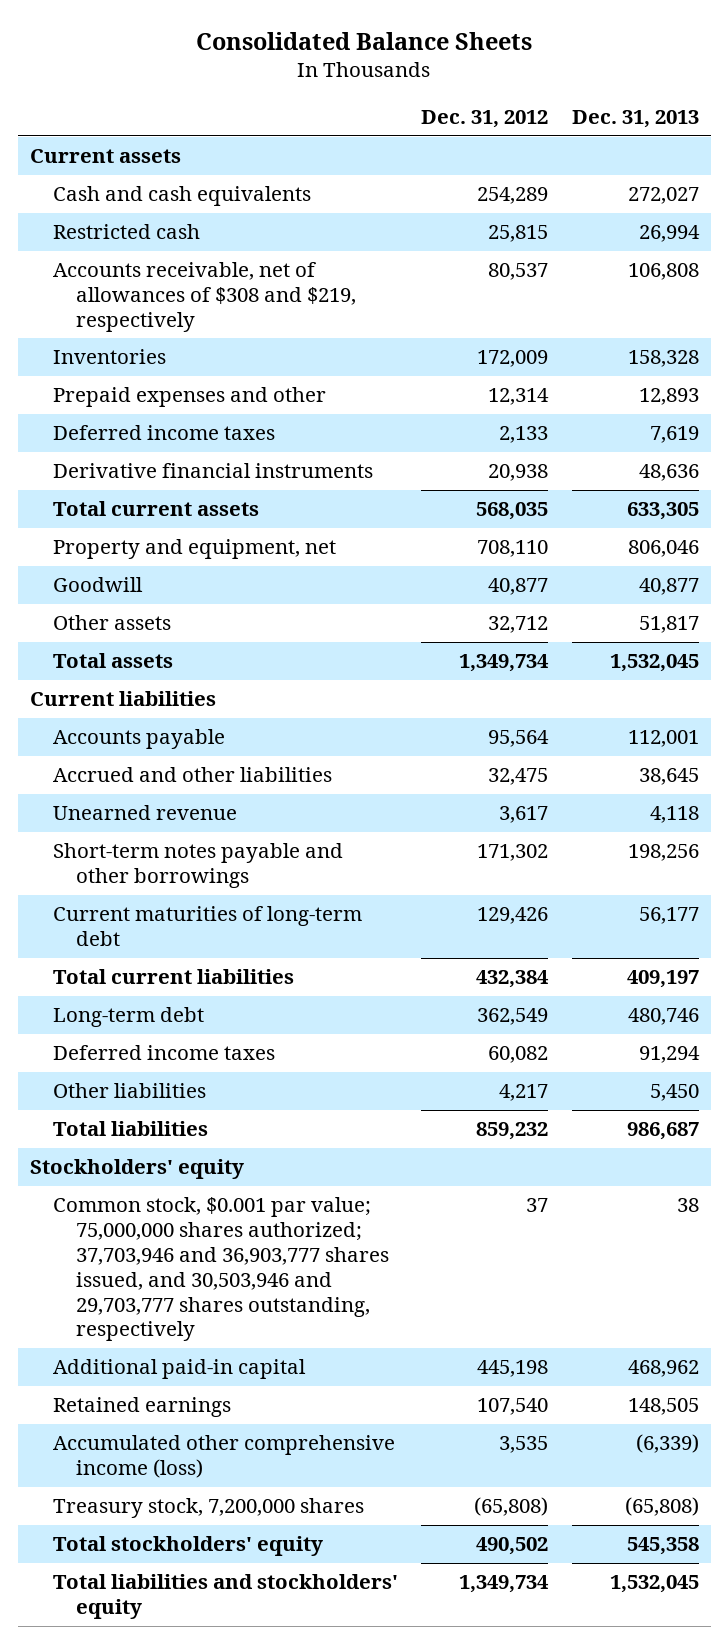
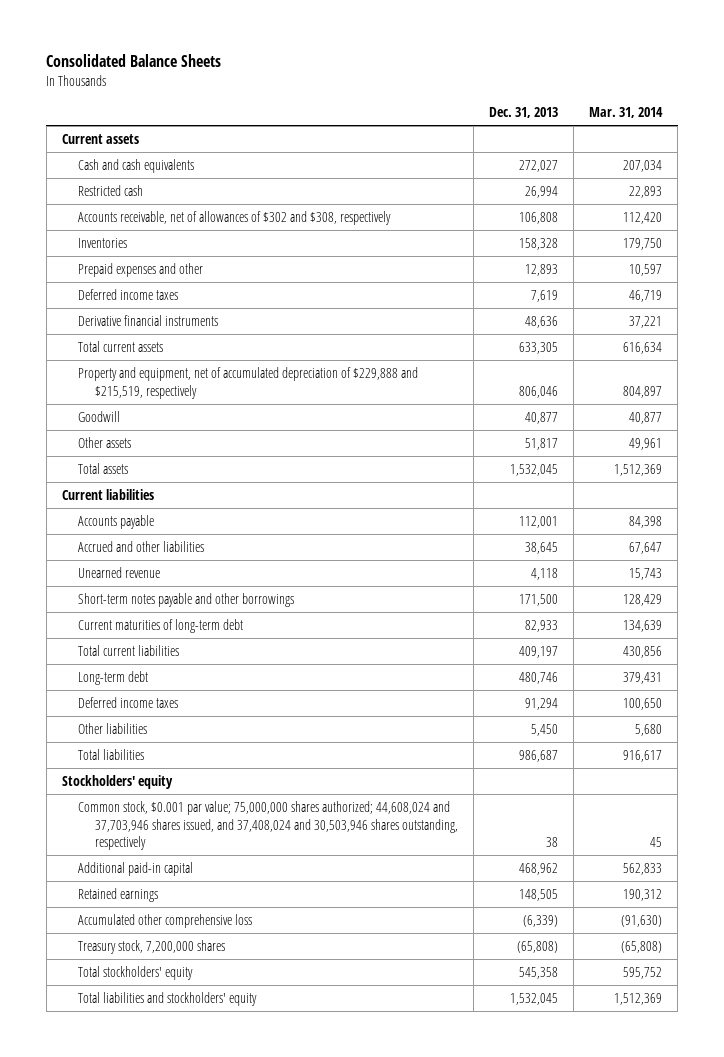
[421,110,549,129] Dec. 31, 2012 -> none
none -> [588,107,663,119] Mar. 31, 2014
[53,262,357,332] Accounts receivable, net of allowances of $308 and $219, respectively -> [78,210,392,225] Accounts receivable, net of allowances of $302 and $308, respectively
[53,539,337,560] Property and equipment, net -> [78,366,419,399] Property and equipment, net of accumulated depreciation of $229,888 and $215,519, respectively
[627,844,699,862] 198,256 -> [518,593,558,606] 171,500
[638,907,699,925] 56,177 -> [524,619,558,632] 82,933
[53,1197,390,1342] Common stock, $0.001 par value; 75,000,000 shares authorized; 37,703,946 and 36,903,777 shares issued, and 30,503,946 and 29,703,777 shares outstanding, respectively -> [78,800,458,851] Common stock, $0.001 par value; 75,000,000 shares authorized; 44,608,024 and 37,703,946 shares issued, and 37,408,024 and 30,503,946 shares outstanding, respectively
[53,1435,396,1479] Accumulated other comprehensive income (loss) -> [78,913,253,928] Accumulated other comprehensive loss

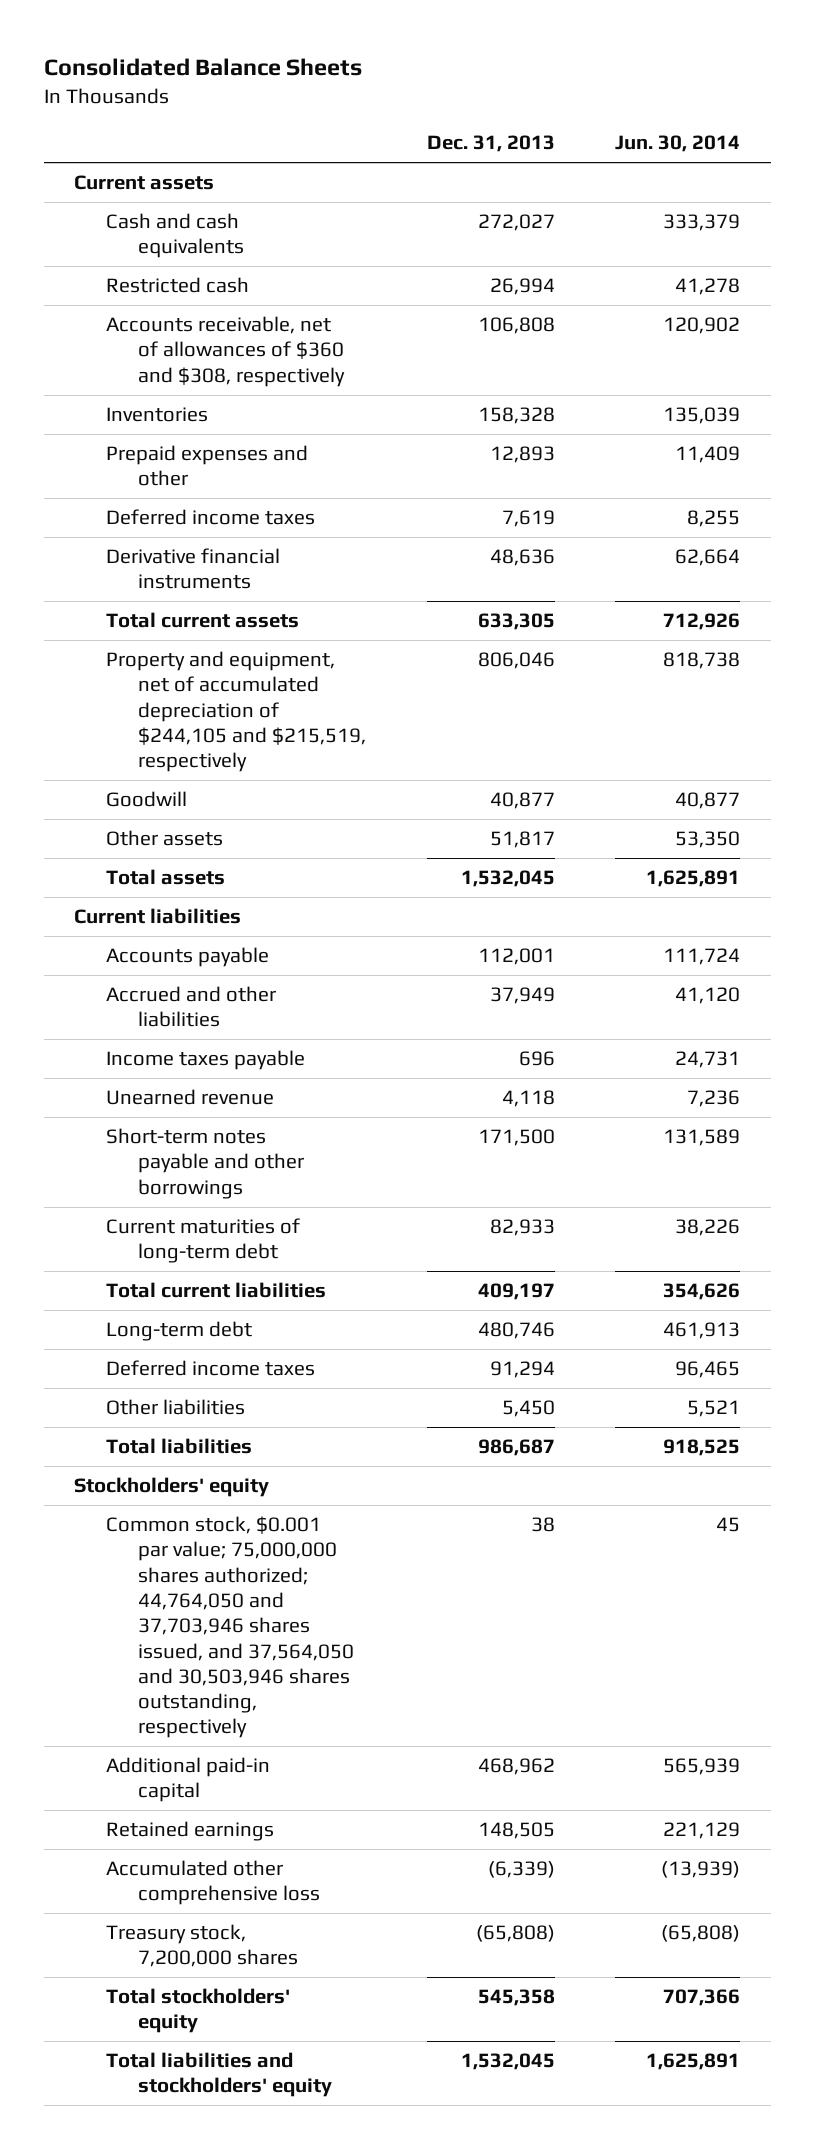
[588,107,663,119] Mar. 31, 2014 -> none
none -> [615,135,741,153] Jun. 30, 2014
[78,210,392,225] Accounts receivable, net of allowances of $302 and $308, respectively -> [106,316,346,387] Accounts receivable, net of allowances of $360 and $308, respectively
[78,366,419,399] Property and equipment, net of accumulated depreciation of $229,888 and $215,519, respectively -> [106,651,367,773] Property and equipment, net of accumulated depreciation of $244,105 and $215,519, respectively
[524,541,558,554] 38,645 -> [489,987,555,1005] 37,949
none -> [106,1050,306,1071] Income taxes payable
[78,800,458,851] Common stock, $0.001 par value; 75,000,000 shares authorized; 44,608,024 and 37,703,946 shares issued, and 37,408,024 and 30,503,946 shares outstanding, respectively -> [106,1516,355,1739] Common stock, $0.001 par value; 75,000,000 shares authorized; 44,764,050 and 37,703,946 shares issued, and 37,564,050 and 30,503,946 shares outstanding, respectively

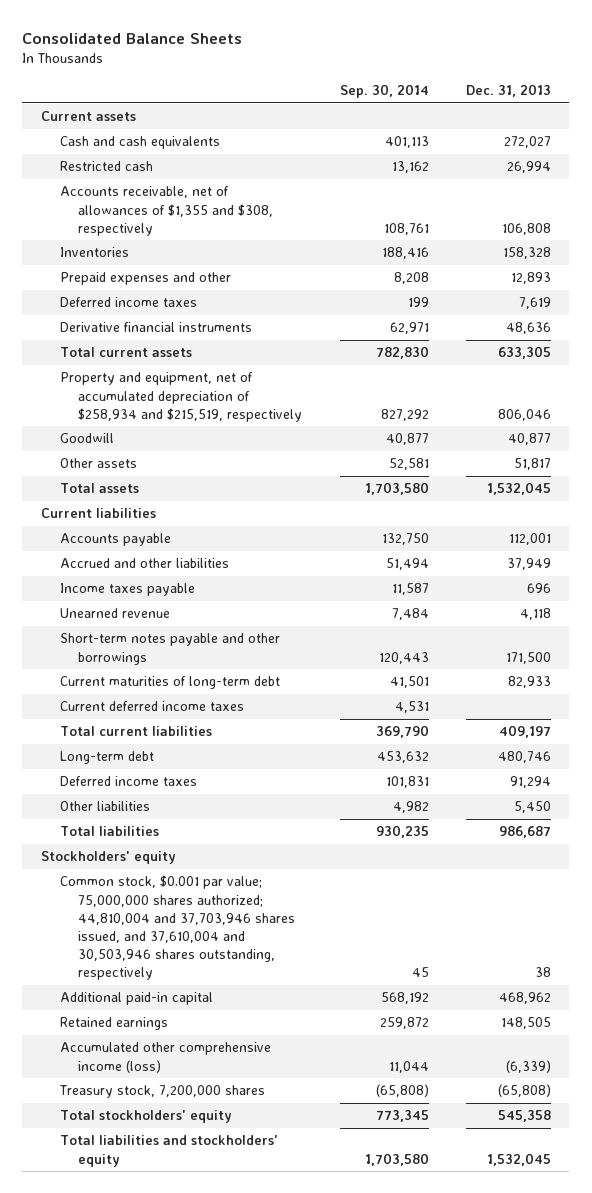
[615,135,741,153] Jun. 30, 2014 -> none
none -> [339,83,429,98] Sep. 30, 2014
[106,316,346,387] Accounts receivable, net of allowances of $360 and $308, respectively -> [59,186,274,236] Accounts receivable, net of allowances of $1,355 and $308, respectively
[106,651,367,773] Property and equipment, net of accumulated depreciation of $244,105 and $215,519, respectively -> [59,372,303,422] Property and equipment, net of accumulated depreciation of $258,934 and $215,519, respectively
none -> [59,701,244,712] Current deferred income taxes
[106,1516,355,1739] Common stock, $0.001 par value; 75,000,000 shares authorized; 44,764,050 and 37,703,946 shares issued, and 37,564,050 and 30,503,946 shares outstanding, respectively -> [59,875,296,981] Common stock, $0.001 par value; 75,000,000 shares authorized; 44,810,004 and 37,703,946 shares issued, and 37,610,004 and 30,503,946 shares outstanding, respectively
[106,1860,321,1906] Accumulated other comprehensive loss -> [59,1042,271,1073] Accumulated other comprehensive income (loss)

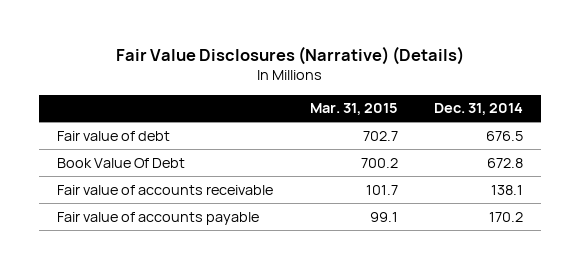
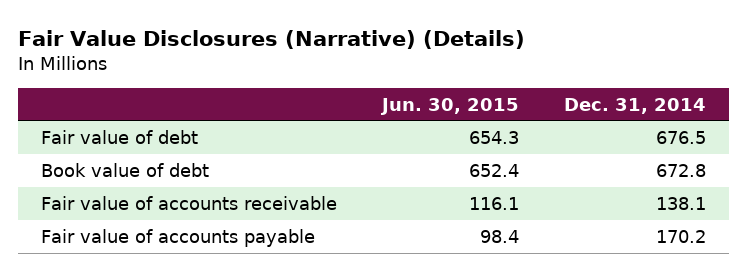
[309,103,398,116] Mar. 31, 2015 -> none
none -> [379,97,519,115] Jun. 30, 2015
[56,157,185,168] Book Value Of Debt -> [40,162,209,177] Book value of debt

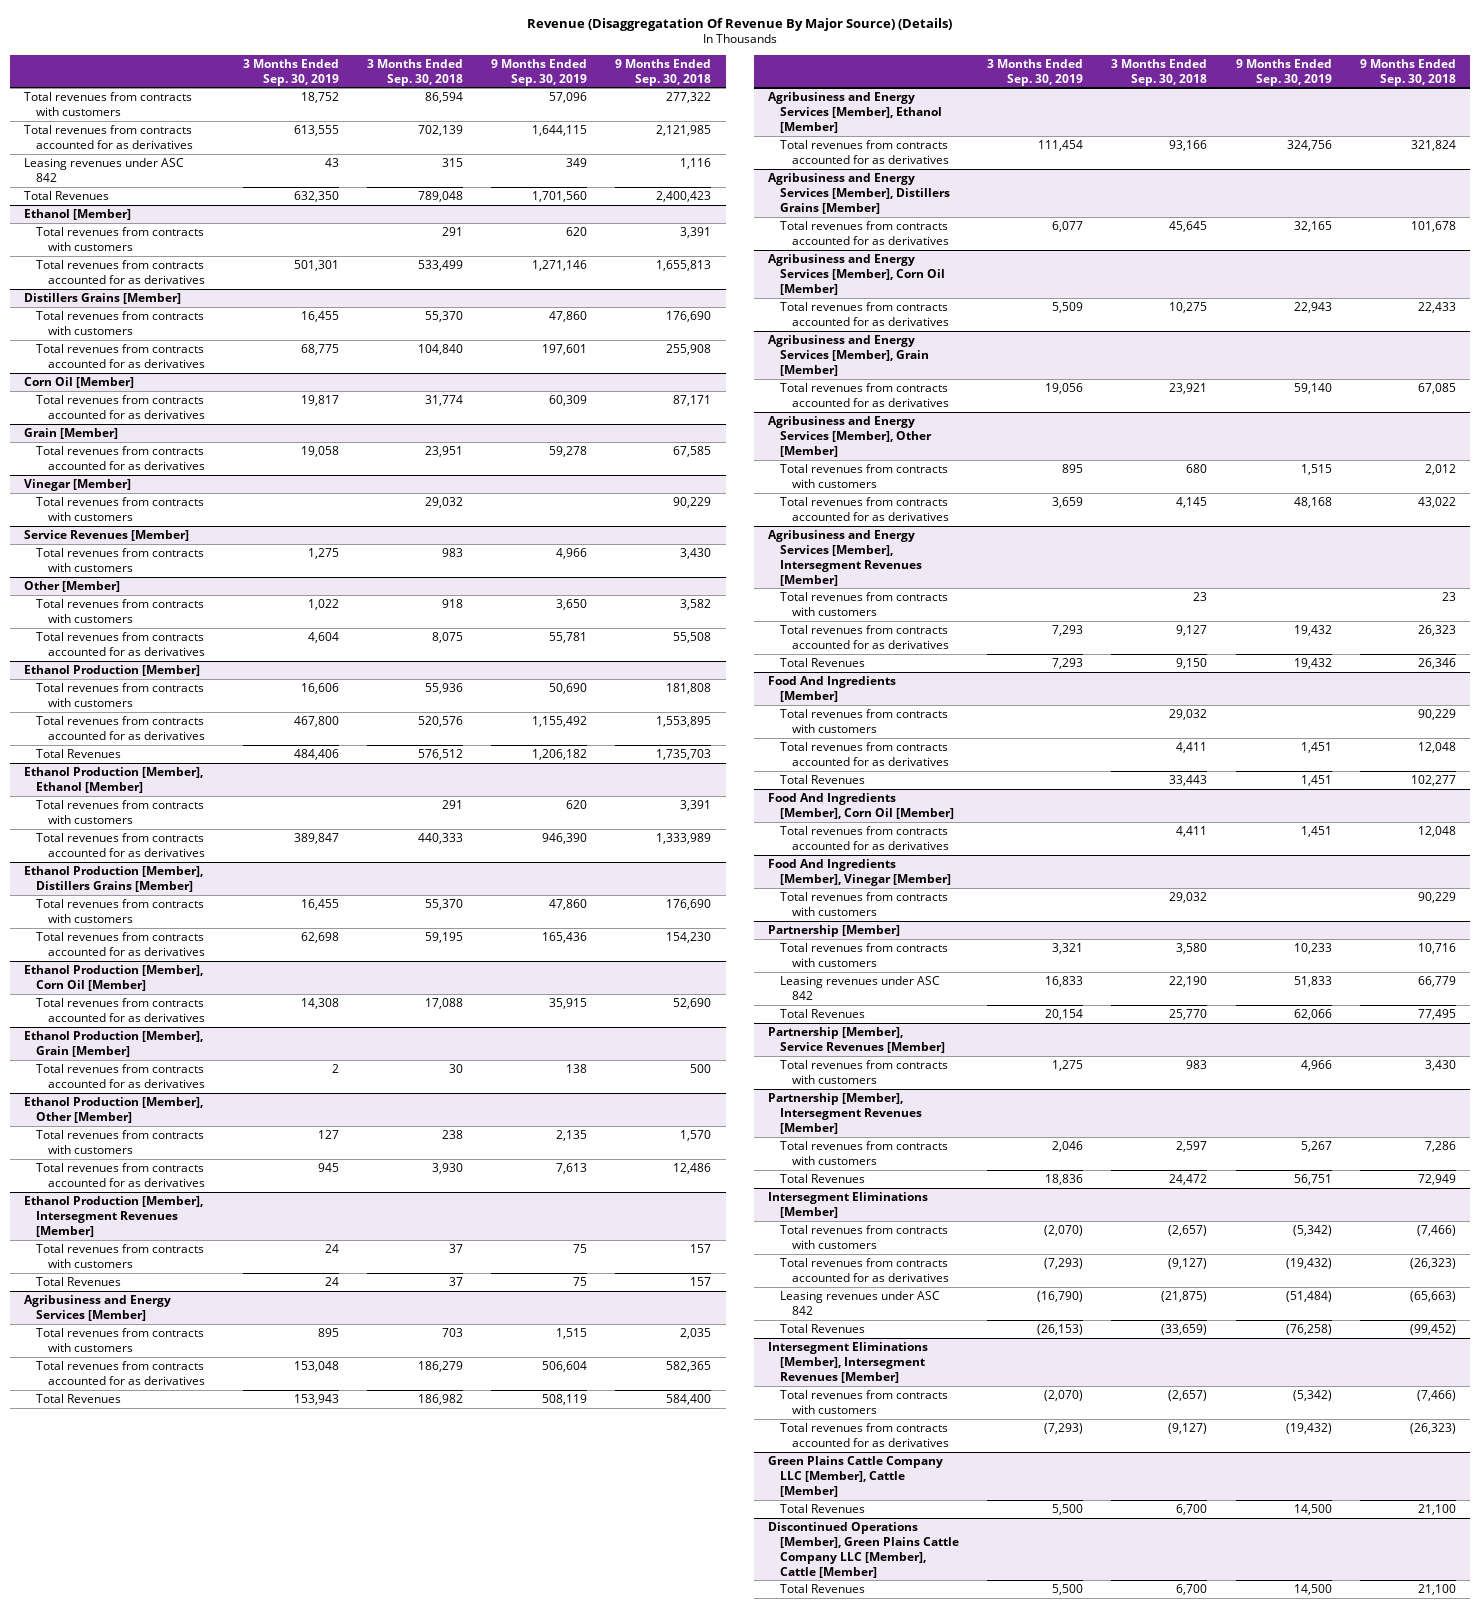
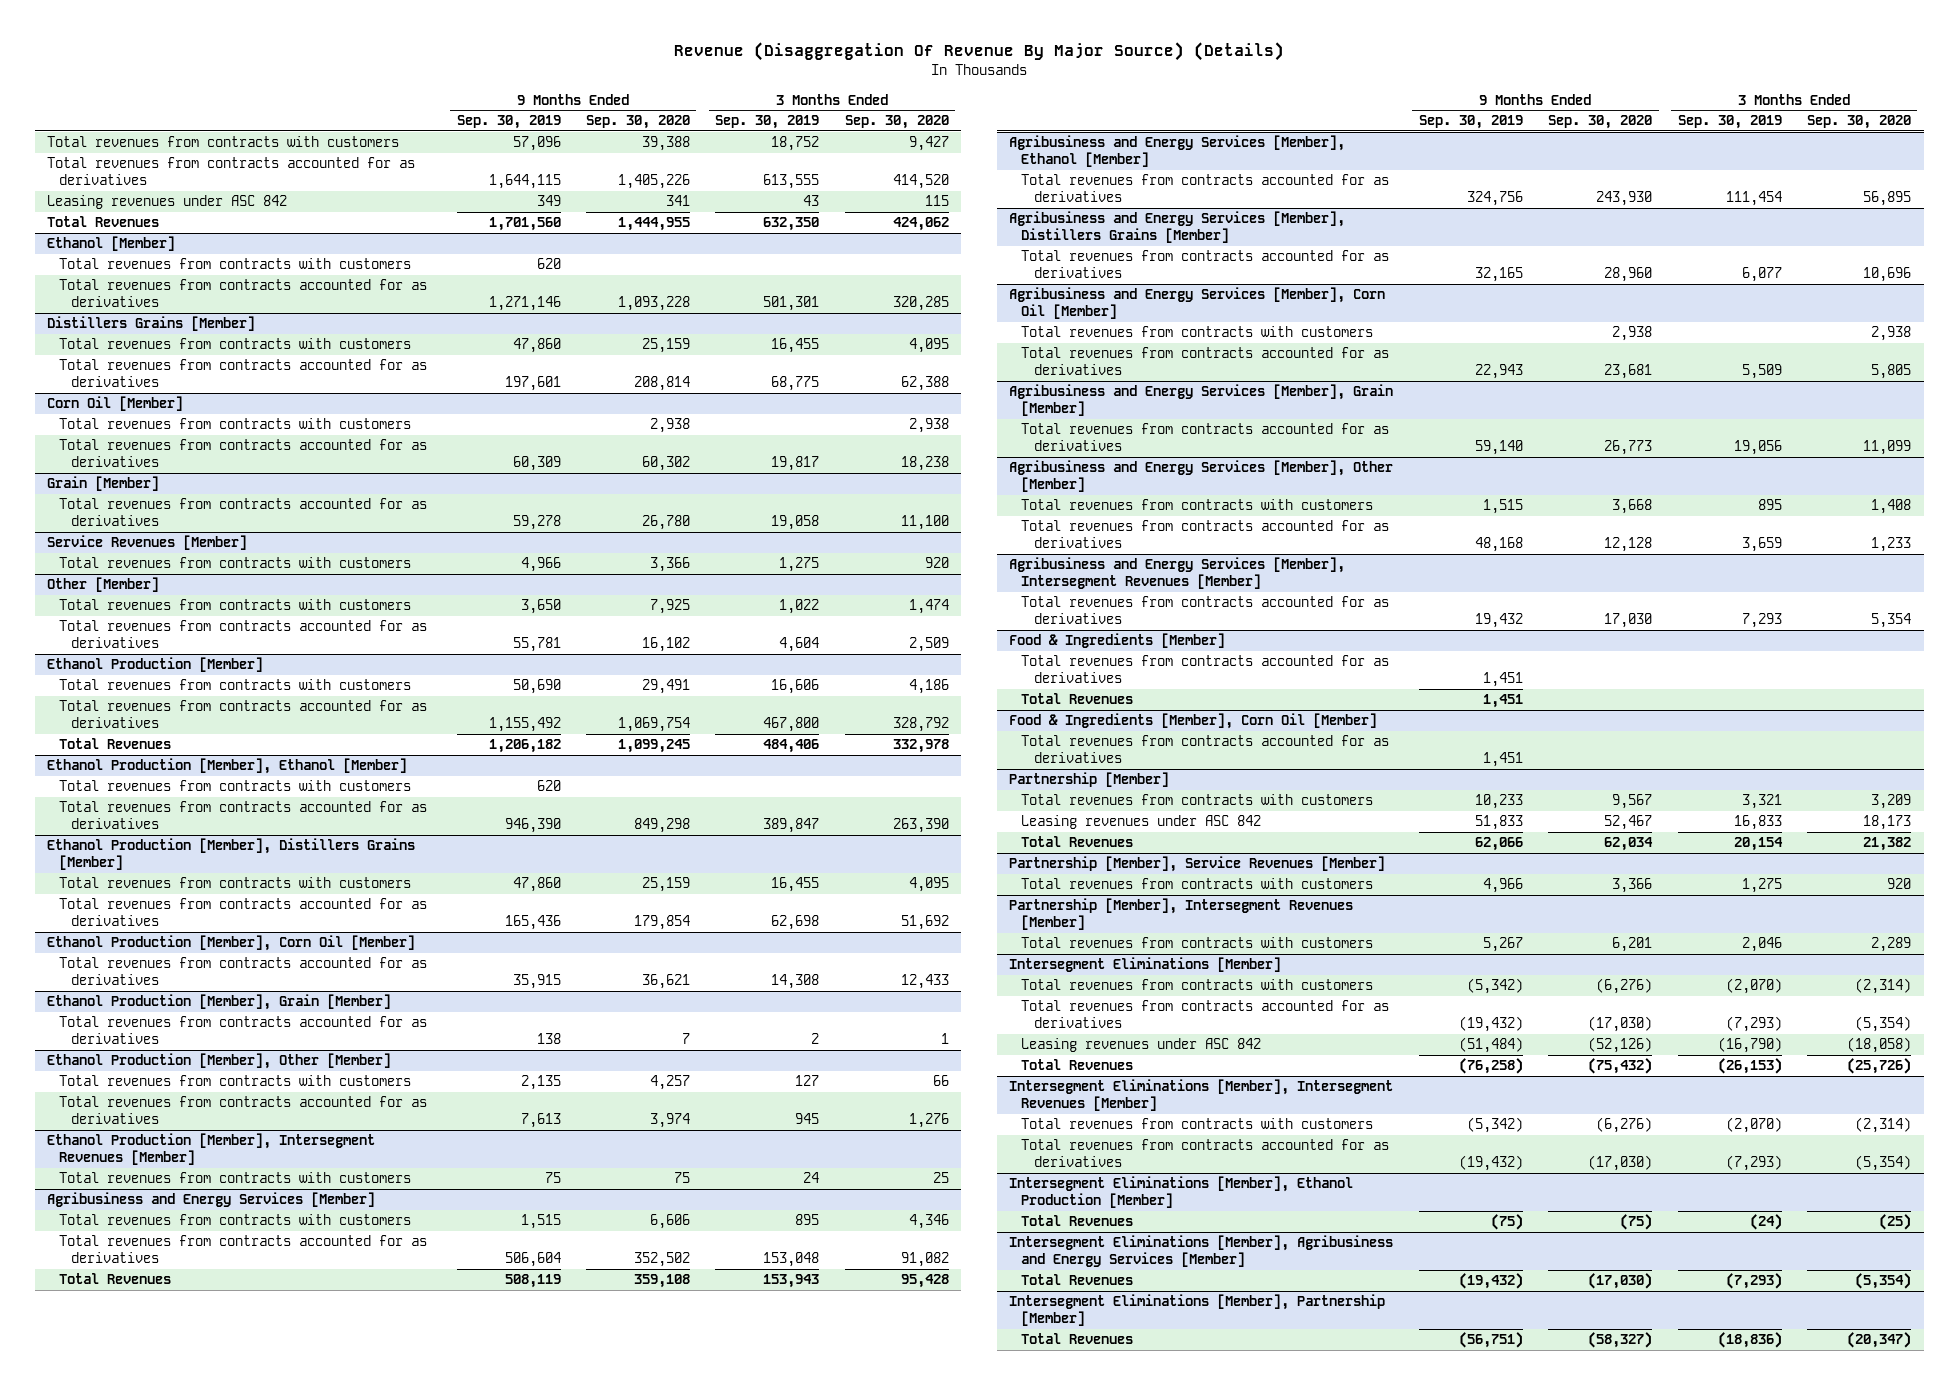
[526,17,952,31] Revenue (Disaggregatation Of Revenue By Major Source) (Details) -> [674,42,1285,62] Revenue (Disaggregation Of Revenue By Major Source) (Details)
[367,58,464,86] 3 Months Ended Sep. 30, 2018 -> none
[615,58,712,86] 9 Months Ended Sep. 30, 2018 -> none
none -> [585,115,690,130] Sep. 30, 2020
none -> [844,115,949,130] Sep. 30, 2020
none -> [59,418,412,430] Total revenues from contracts with customers
[24,478,132,491] Vinegar [Member] -> none
[35,496,204,521] Total revenues from contracts with customers -> none
[35,1276,121,1286] Total Revenues -> none
none -> [1021,326,1374,338] Total revenues from contracts with customers
[780,591,949,616] Total revenues from contracts with customers -> none
[780,657,866,667] Total Revenues -> none
[780,708,949,733] Total revenues from contracts with customers -> none
[768,675,897,702] Food And Ingredients [Member] -> [1009,633,1226,649] Food & Ingredients [Member]
[768,792,955,819] Food And Ingredients [Member], Corn Oil [Member] -> [1009,713,1378,730] Food & Ingredients [Member], Corn Oil [Member]
[768,858,952,886] Food And Ingredients [Member], Vinegar [Member] -> none
[780,891,949,916] Total revenues from contracts with customers -> none
[780,1173,866,1183] Total Revenues -> none
[768,1455,944,1497] Green Plains Cattle Company LLC [Member], Cattle [Member] -> none
[768,1521,960,1578] Discontinued Operations [Member], Green Plains Cattle Company LLC [Member], Cattle [Member] -> none
none -> [1009,1176,1354,1209] Intersegment Eliminations [Member], Ethanol Production [Member]
[1052,1503,1084,1515] 5,500 -> [1749,1214,1782,1231] (24)
[1293,1503,1332,1515] 14,500 -> [1490,1214,1523,1231] (75)
none -> [1009,1235,1394,1268] Intersegment Eliminations [Member], Agribusiness and Energy Services [Member]
[1052,1583,1084,1595] 5,500 -> [1725,1273,1782,1290] (7,293)
[1293,1583,1332,1595] 14,500 -> [1458,1273,1523,1290] (19,432)
none -> [1009,1294,1386,1327] Intersegment Eliminations [Member], Partnership [Member]
none -> [1021,1333,1134,1345] Total Revenues

